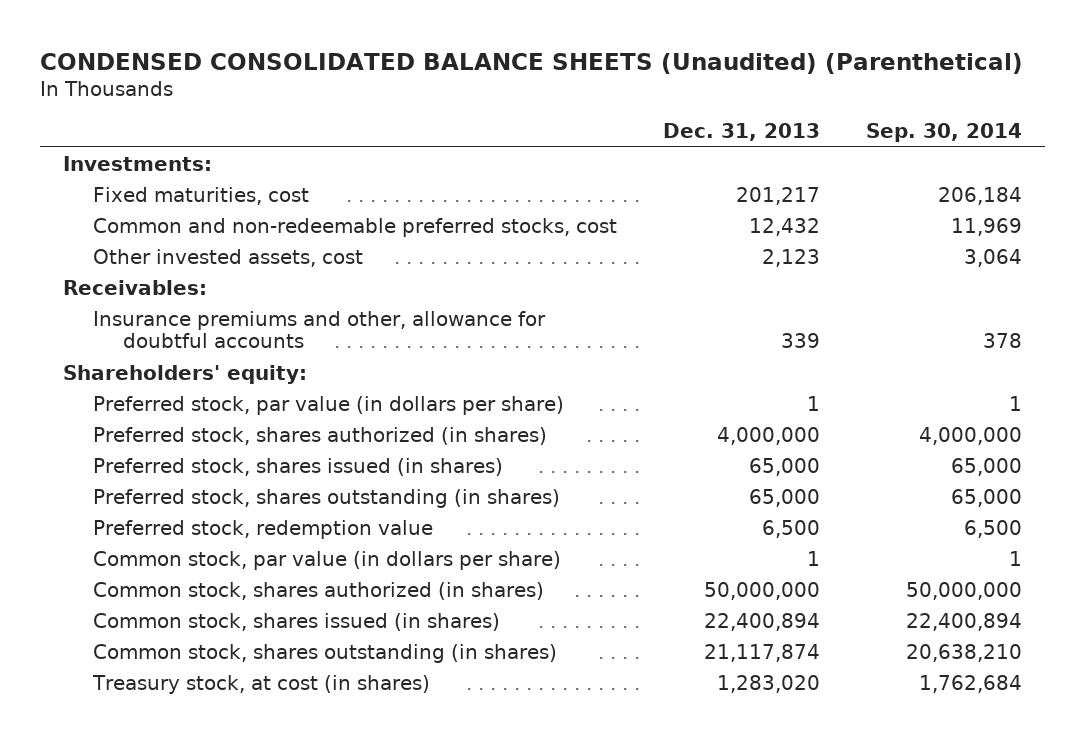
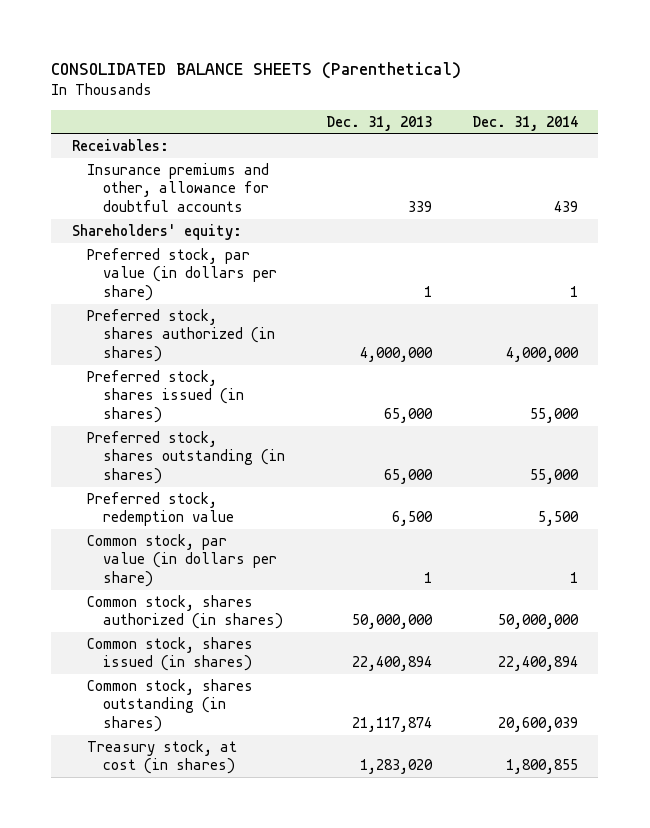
[39,52,1023,74] CONDENSED CONSOLIDATED BALANCE SHEETS (Unaudited) (Parenthetical) -> [51,61,462,79] CONSOLIDATED BALANCE SHEETS (Parenthetical)
[866,123,1023,143] Sep. 30, 2014 -> none
none -> [472,115,579,131] Dec. 31, 2014
[62,155,212,171] Investments: -> none
[93,186,310,205] Fixed maturities, cost -> none
[93,217,618,237] Common and non-redeemable preferred stocks, cost -> none
[93,248,364,267] Other invested assets, cost -> none

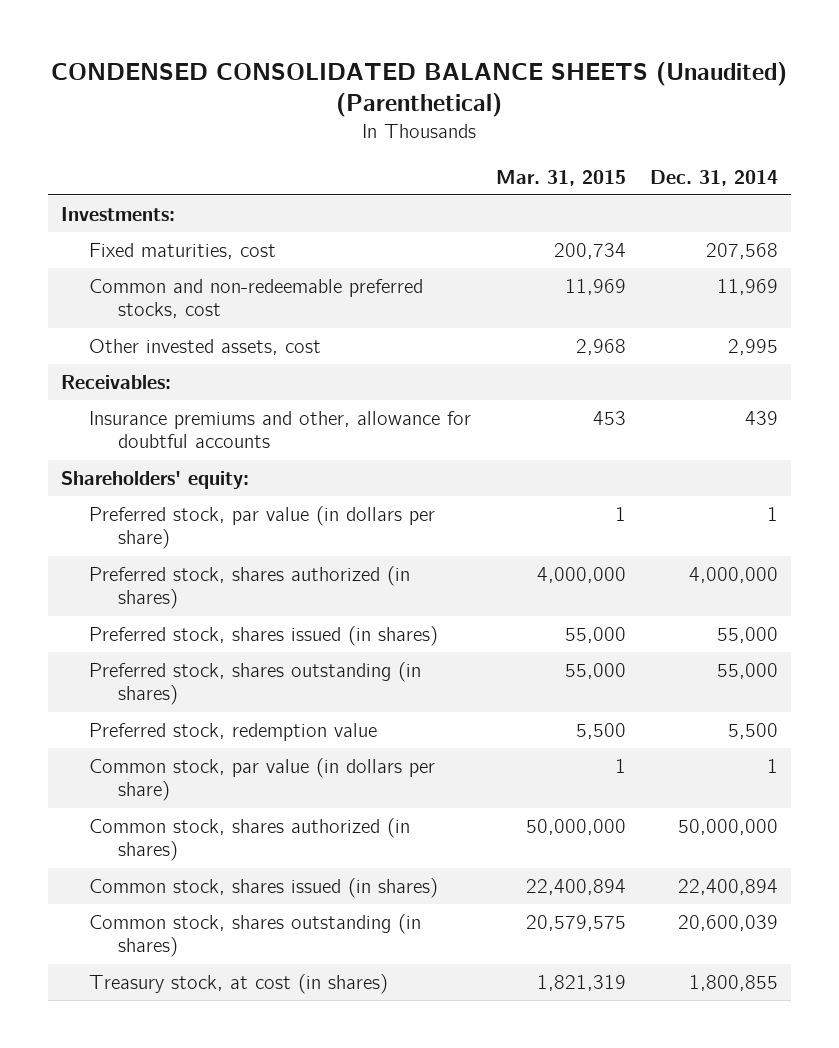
[51,61,462,79] CONSOLIDATED BALANCE SHEETS (Parenthetical) -> [51,61,788,118] CONDENSED CONSOLIDATED BALANCE SHEETS (Unaudited) (Parenthetical)
[325,115,432,131] Dec. 31, 2013 -> none
none -> [495,169,626,186] Mar. 31, 2015
none -> [60,207,175,222] Investments:
none -> [89,243,277,260] Fixed maturities, cost
none -> [89,279,424,319] Common and non-redeemable preferred stocks, cost
none -> [89,339,322,356] Other invested assets, cost

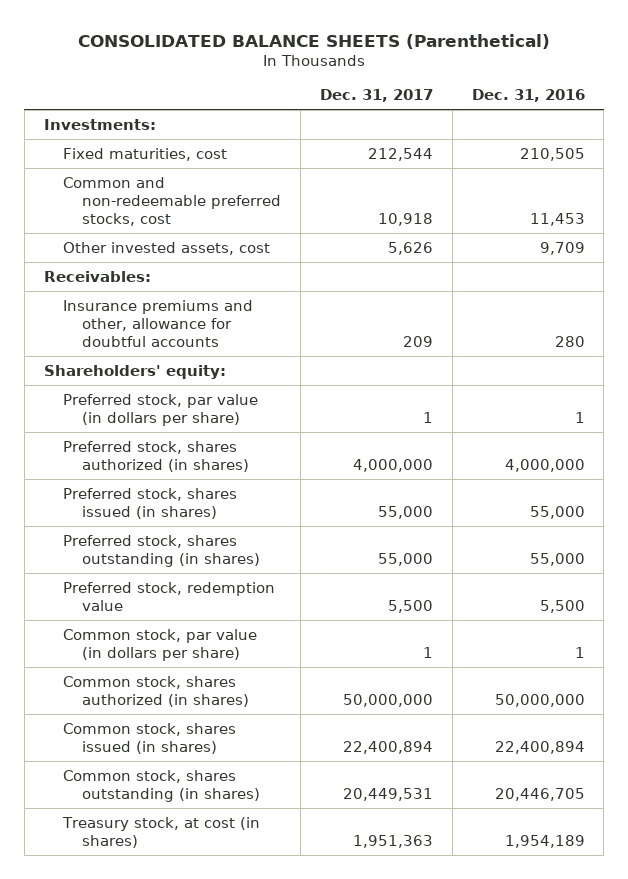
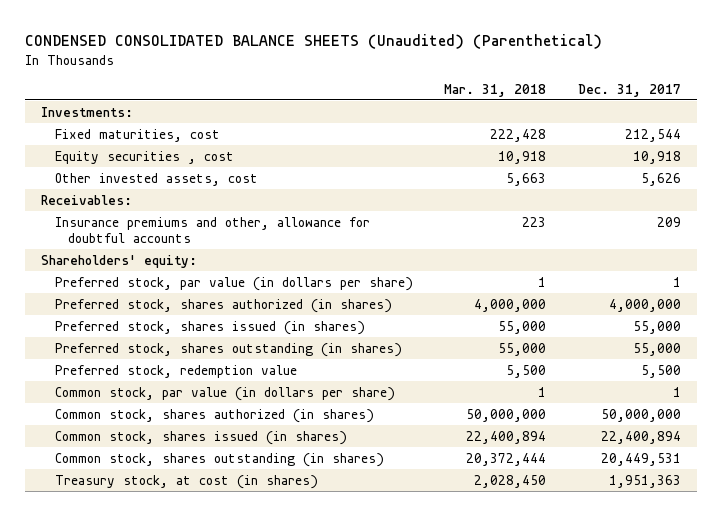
[78,33,551,49] CONSOLIDATED BALANCE SHEETS (Parenthetical) -> [25,34,603,50] CONDENSED CONSOLIDATED BALANCE SHEETS (Unaudited) (Parenthetical)
[471,89,585,103] Dec. 31, 2016 -> none
none -> [444,83,547,97] Mar. 31, 2018
[62,176,282,227] Common and non-redeemable preferred stocks, cost -> [54,150,234,164] Equity securities , cost

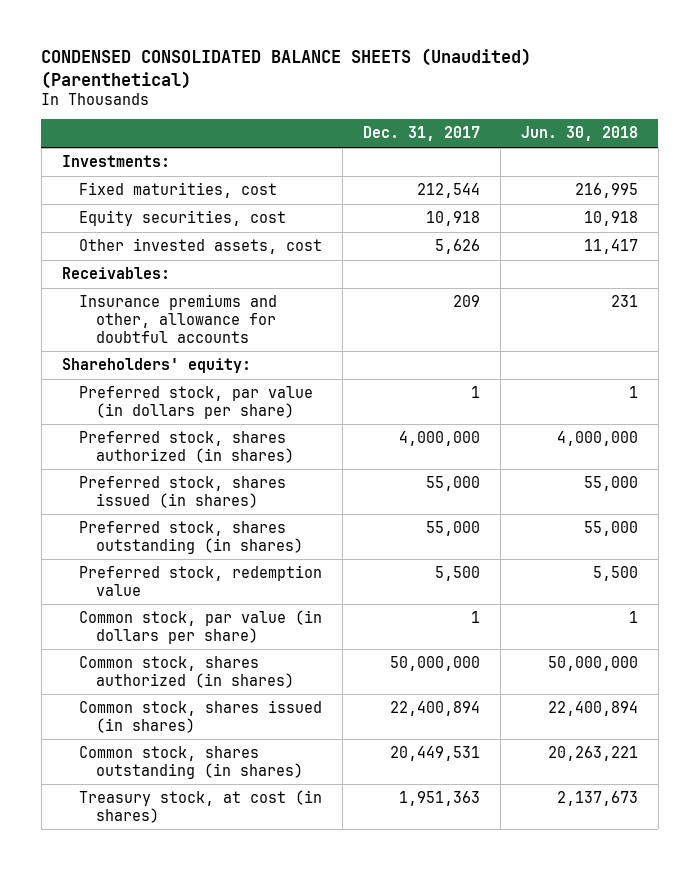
[444,83,547,97] Mar. 31, 2018 -> none
none -> [520,126,638,142] Jun. 30, 2018
[54,150,234,164] Equity securities , cost -> [78,210,286,227] Equity securities, cost

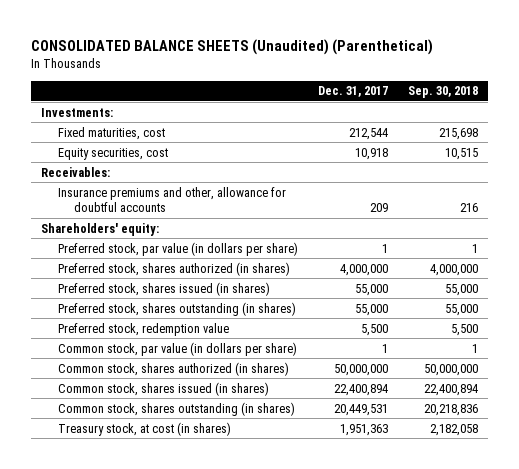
[41,48,532,89] CONDENSED CONSOLIDATED BALANCE SHEETS (Unaudited) (Parenthetical) -> [31,38,434,55] CONSOLIDATED BALANCE SHEETS (Unaudited) (Parenthetical)
[520,126,638,142] Jun. 30, 2018 -> none
none -> [408,86,479,99] Sep. 30, 2018
[78,238,322,255] Other invested assets, cost -> none

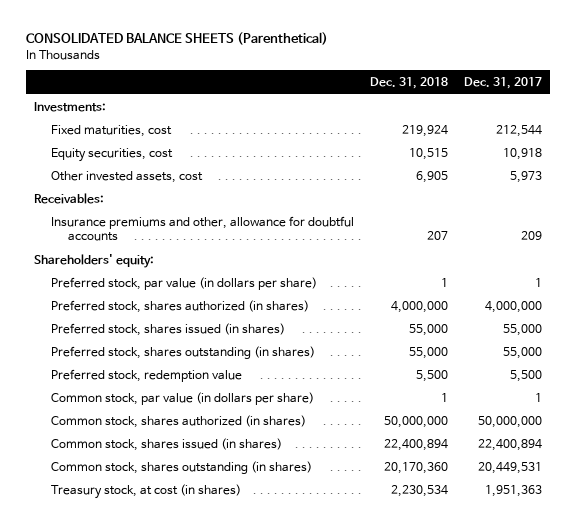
[31,38,434,55] CONSOLIDATED BALANCE SHEETS (Unaudited) (Parenthetical) -> [25,32,328,46] CONSOLIDATED BALANCE SHEETS (Parenthetical)
[408,86,479,99] Sep. 30, 2018 -> none
none -> [369,77,448,90] Dec. 31, 2018
none -> [50,170,203,183] Other invested assets, cost

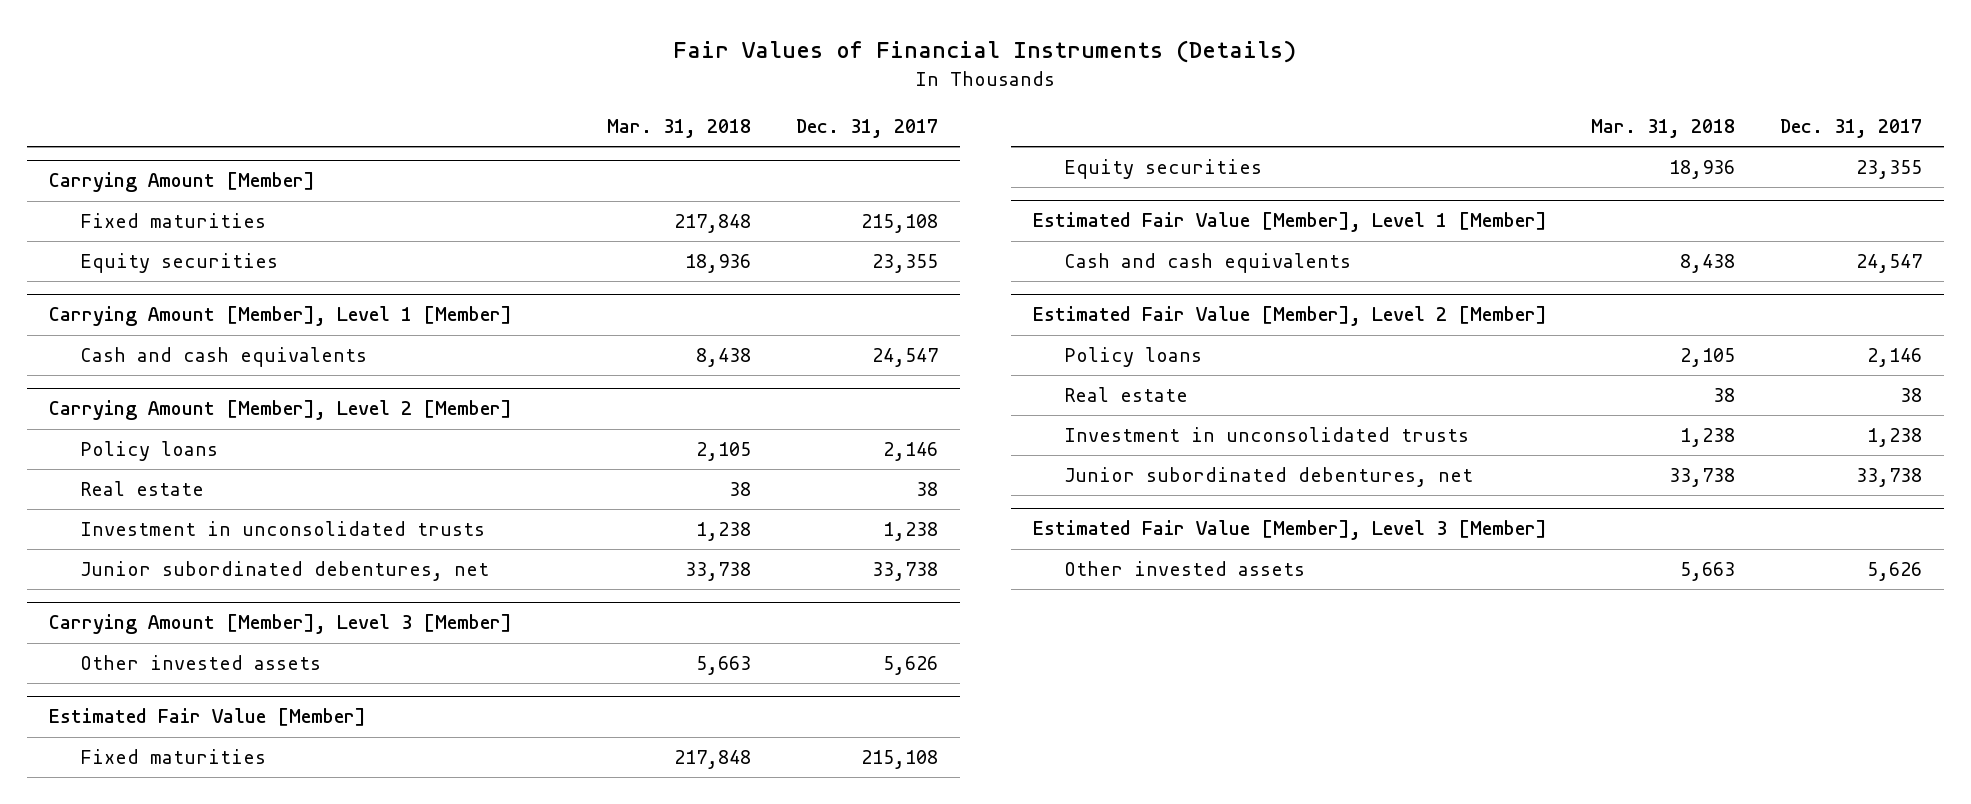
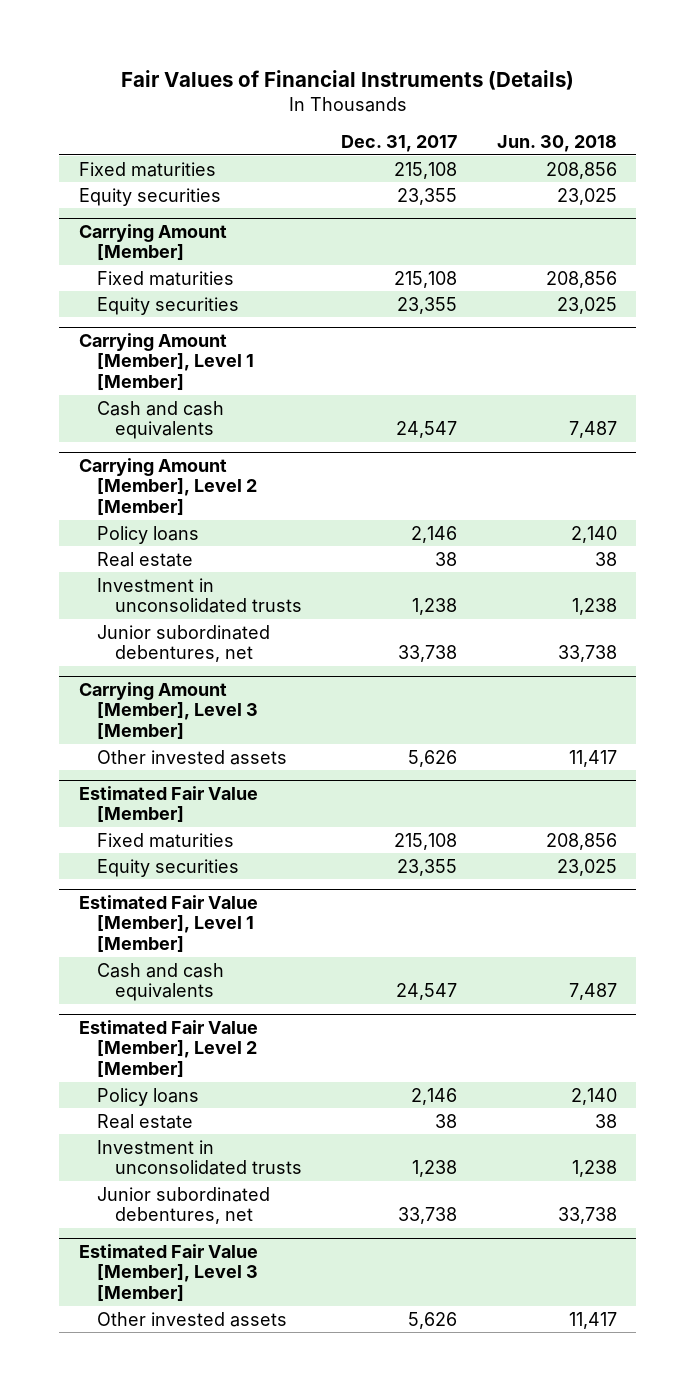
[607,119,752,139] Mar. 31, 2018 -> none
none -> [496,135,617,153] Jun. 30, 2018
none -> [78,161,216,177] Fixed maturities
none -> [78,187,221,206] Equity securities

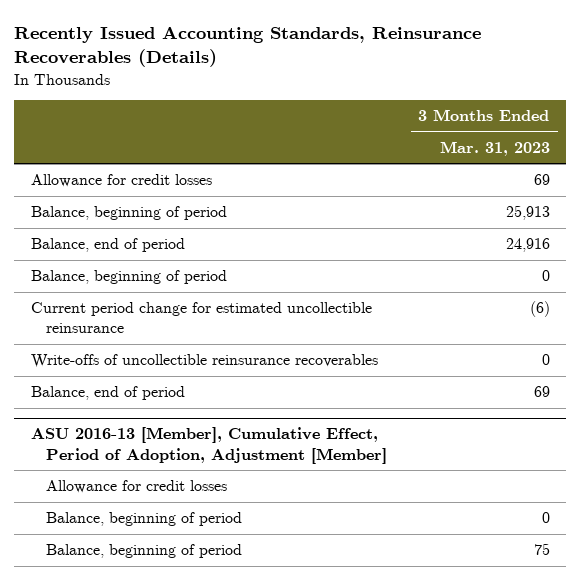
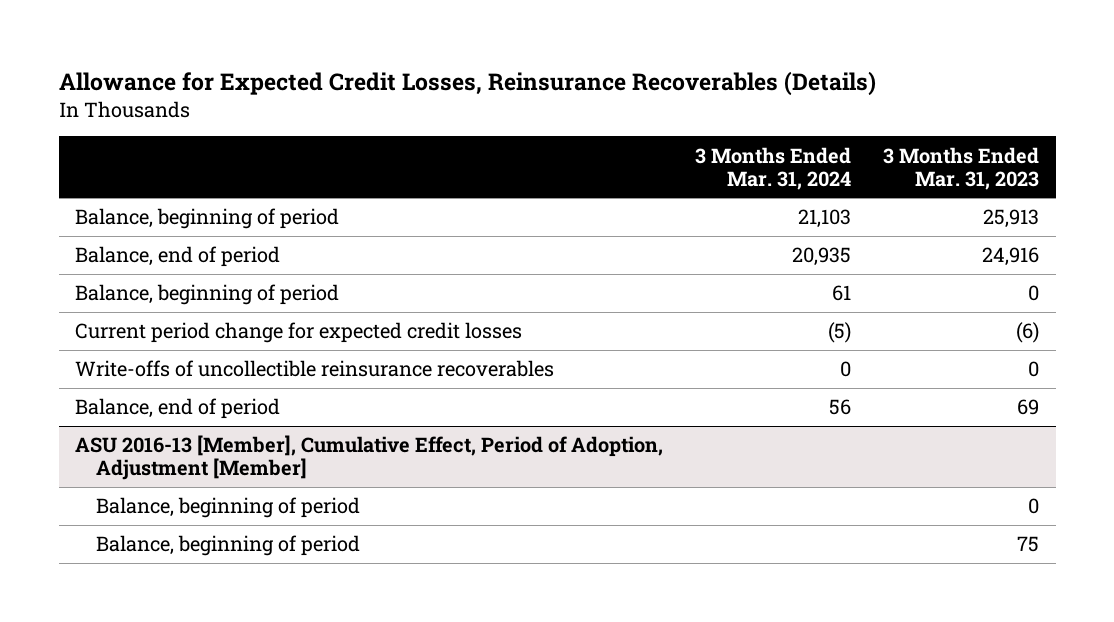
[14,25,482,68] Recently Issued Accounting Standards, Reinsurance Recoverables (Details) -> [58,70,876,96] Allowance for Expected Credit Losses, Reinsurance Recoverables (Details)
none -> [695,146,852,190] 3 Months Ended Mar. 31, 2024
[30,174,212,188] Allowance for credit losses -> none
[30,302,372,334] Current period change for estimated uncollectible reinsurance -> [74,322,522,344] Current period change for expected credit losses
[45,480,227,494] Allowance for credit losses -> none

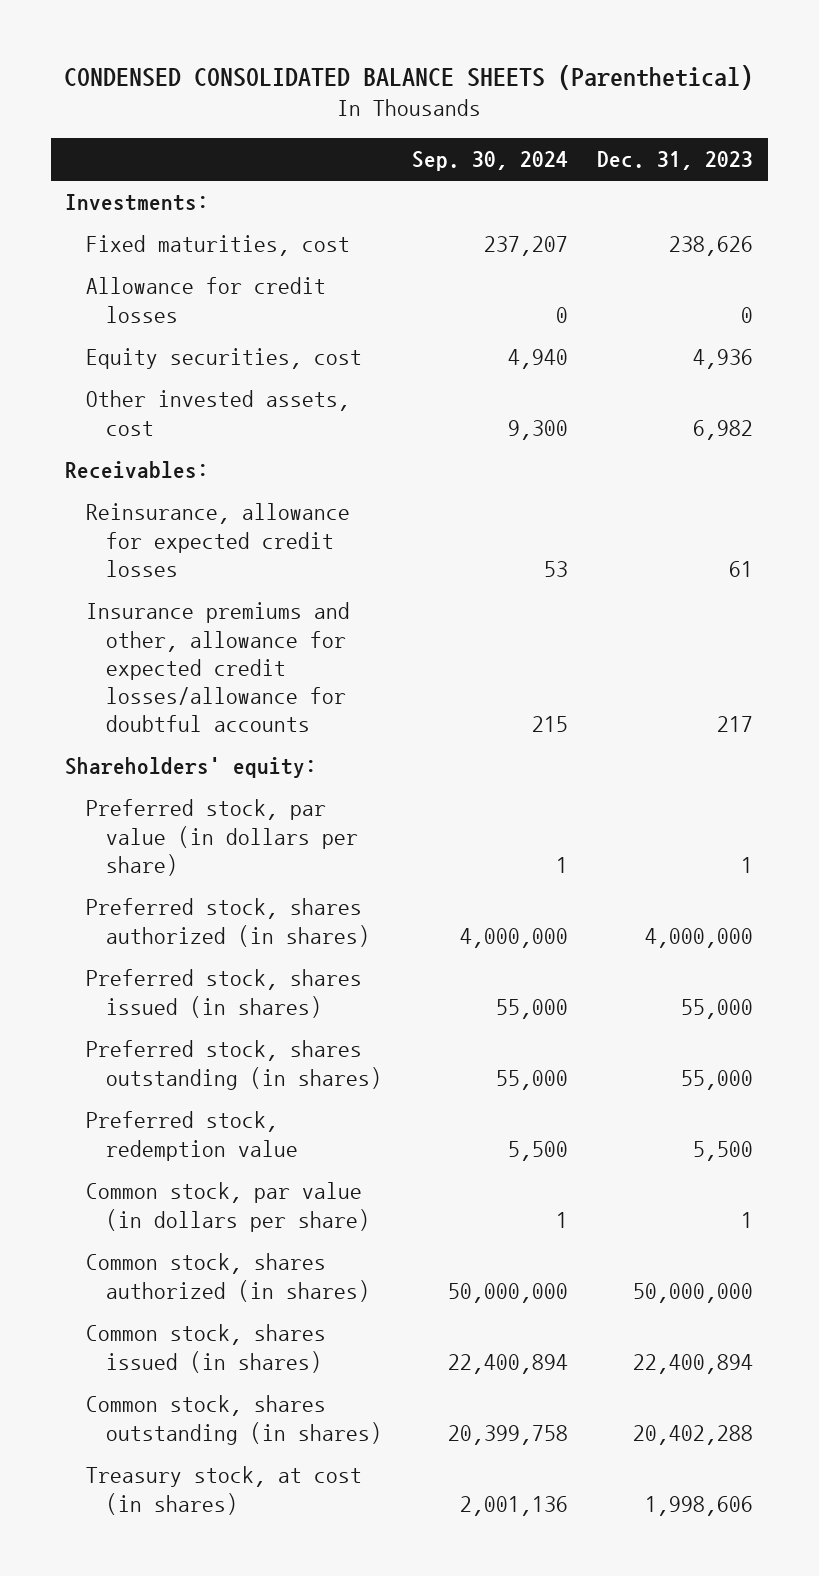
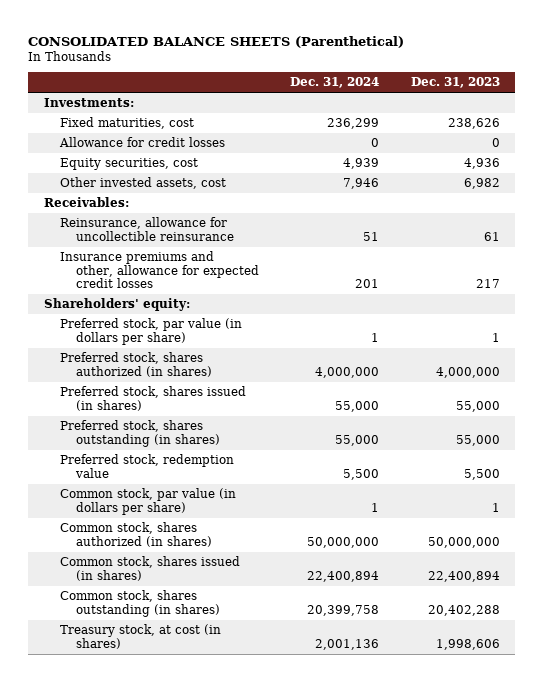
[64,65,754,91] CONDENSED CONSOLIDATED BALANCE SHEETS (Parenthetical) -> [28,35,405,48] CONSOLIDATED BALANCE SHEETS (Parenthetical)
[411,151,568,172] Sep. 30, 2024 -> none
none -> [290,77,380,89] Dec. 31, 2024
[85,503,350,577] Reinsurance, allowance for expected credit losses -> [59,217,235,241] Reinsurance, allowance for uncollectible reinsurance
[85,602,350,733] Insurance premiums and other, allowance for expected credit losses/allowance for doubtful accounts -> [59,251,260,289] Insurance premiums and other, allowance for expected credit losses

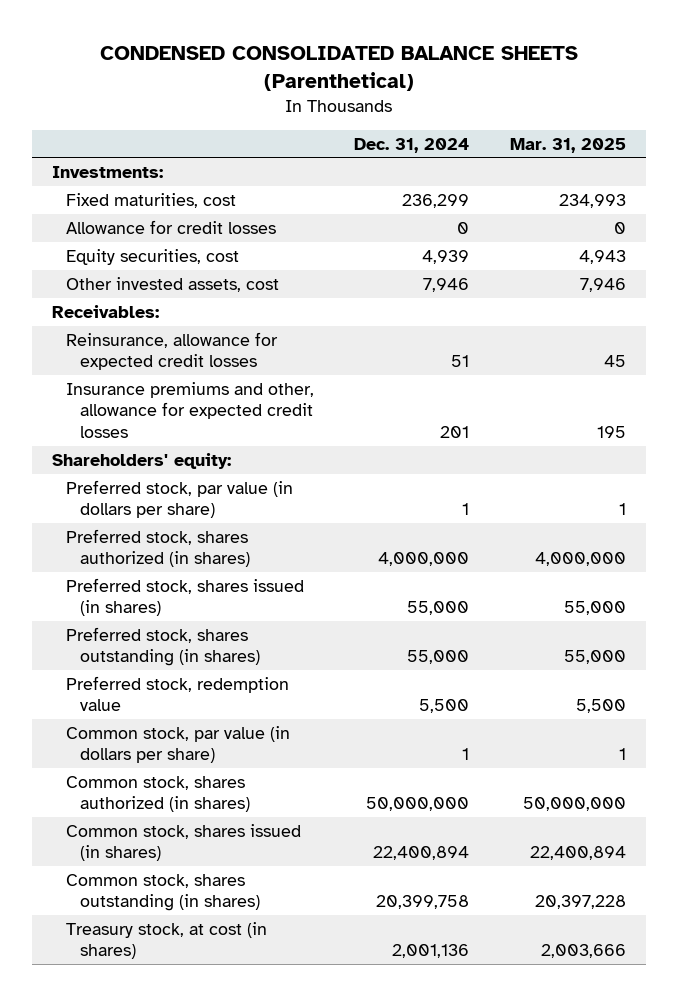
[28,35,405,48] CONSOLIDATED BALANCE SHEETS (Parenthetical) -> [100,46,579,91] CONDENSED CONSOLIDATED BALANCE SHEETS (Parenthetical)
[410,77,500,89] Dec. 31, 2023 -> none
none -> [509,137,626,153] Mar. 31, 2025
[59,217,235,241] Reinsurance, allowance for uncollectible reinsurance -> [66,331,279,371] Reinsurance, allowance for expected credit losses

